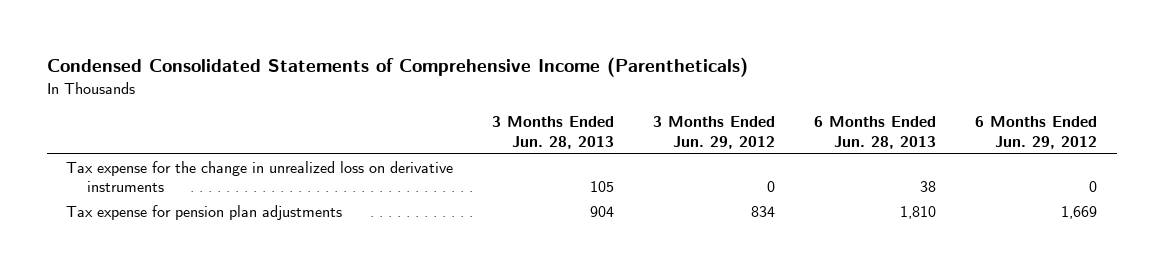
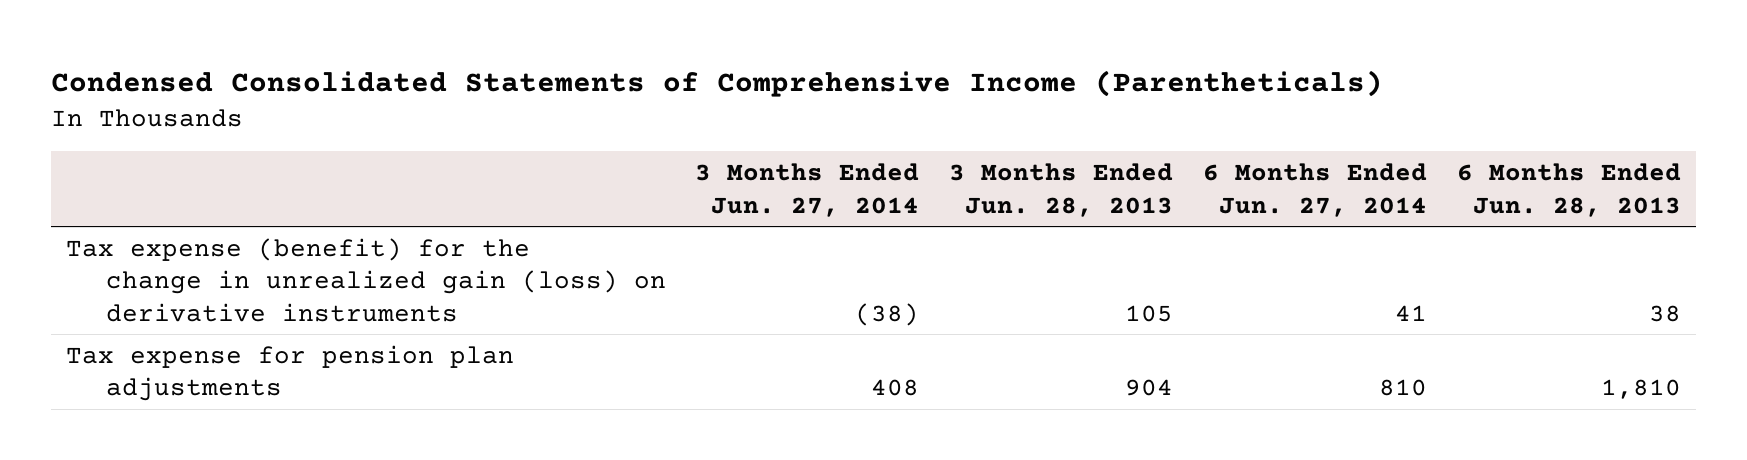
[653,116,776,150] 3 Months Ended Jun. 29, 2012 -> none
[975,116,1098,150] 6 Months Ended Jun. 29, 2012 -> none
none -> [695,163,920,217] 3 Months Ended Jun. 27, 2014
none -> [1203,163,1428,217] 6 Months Ended Jun. 27, 2014
[66,160,454,193] Tax expense for the change in unrealized loss on derivative instruments -> [65,237,666,322] Tax expense (benefit) for the change in unrealized gain (loss) on derivative instruments

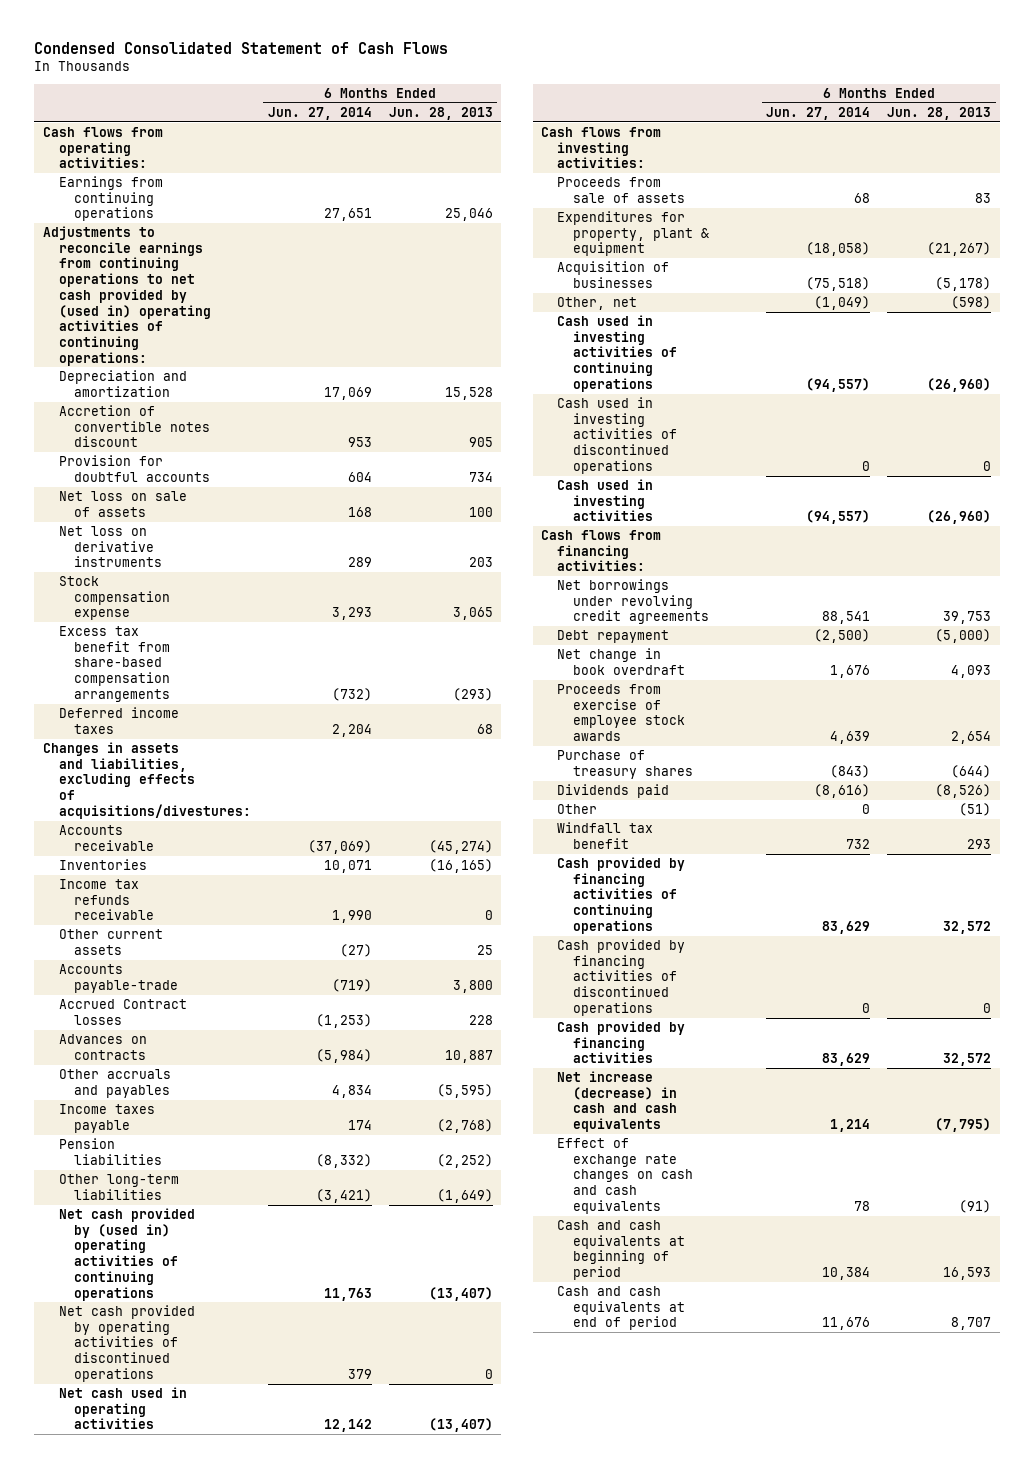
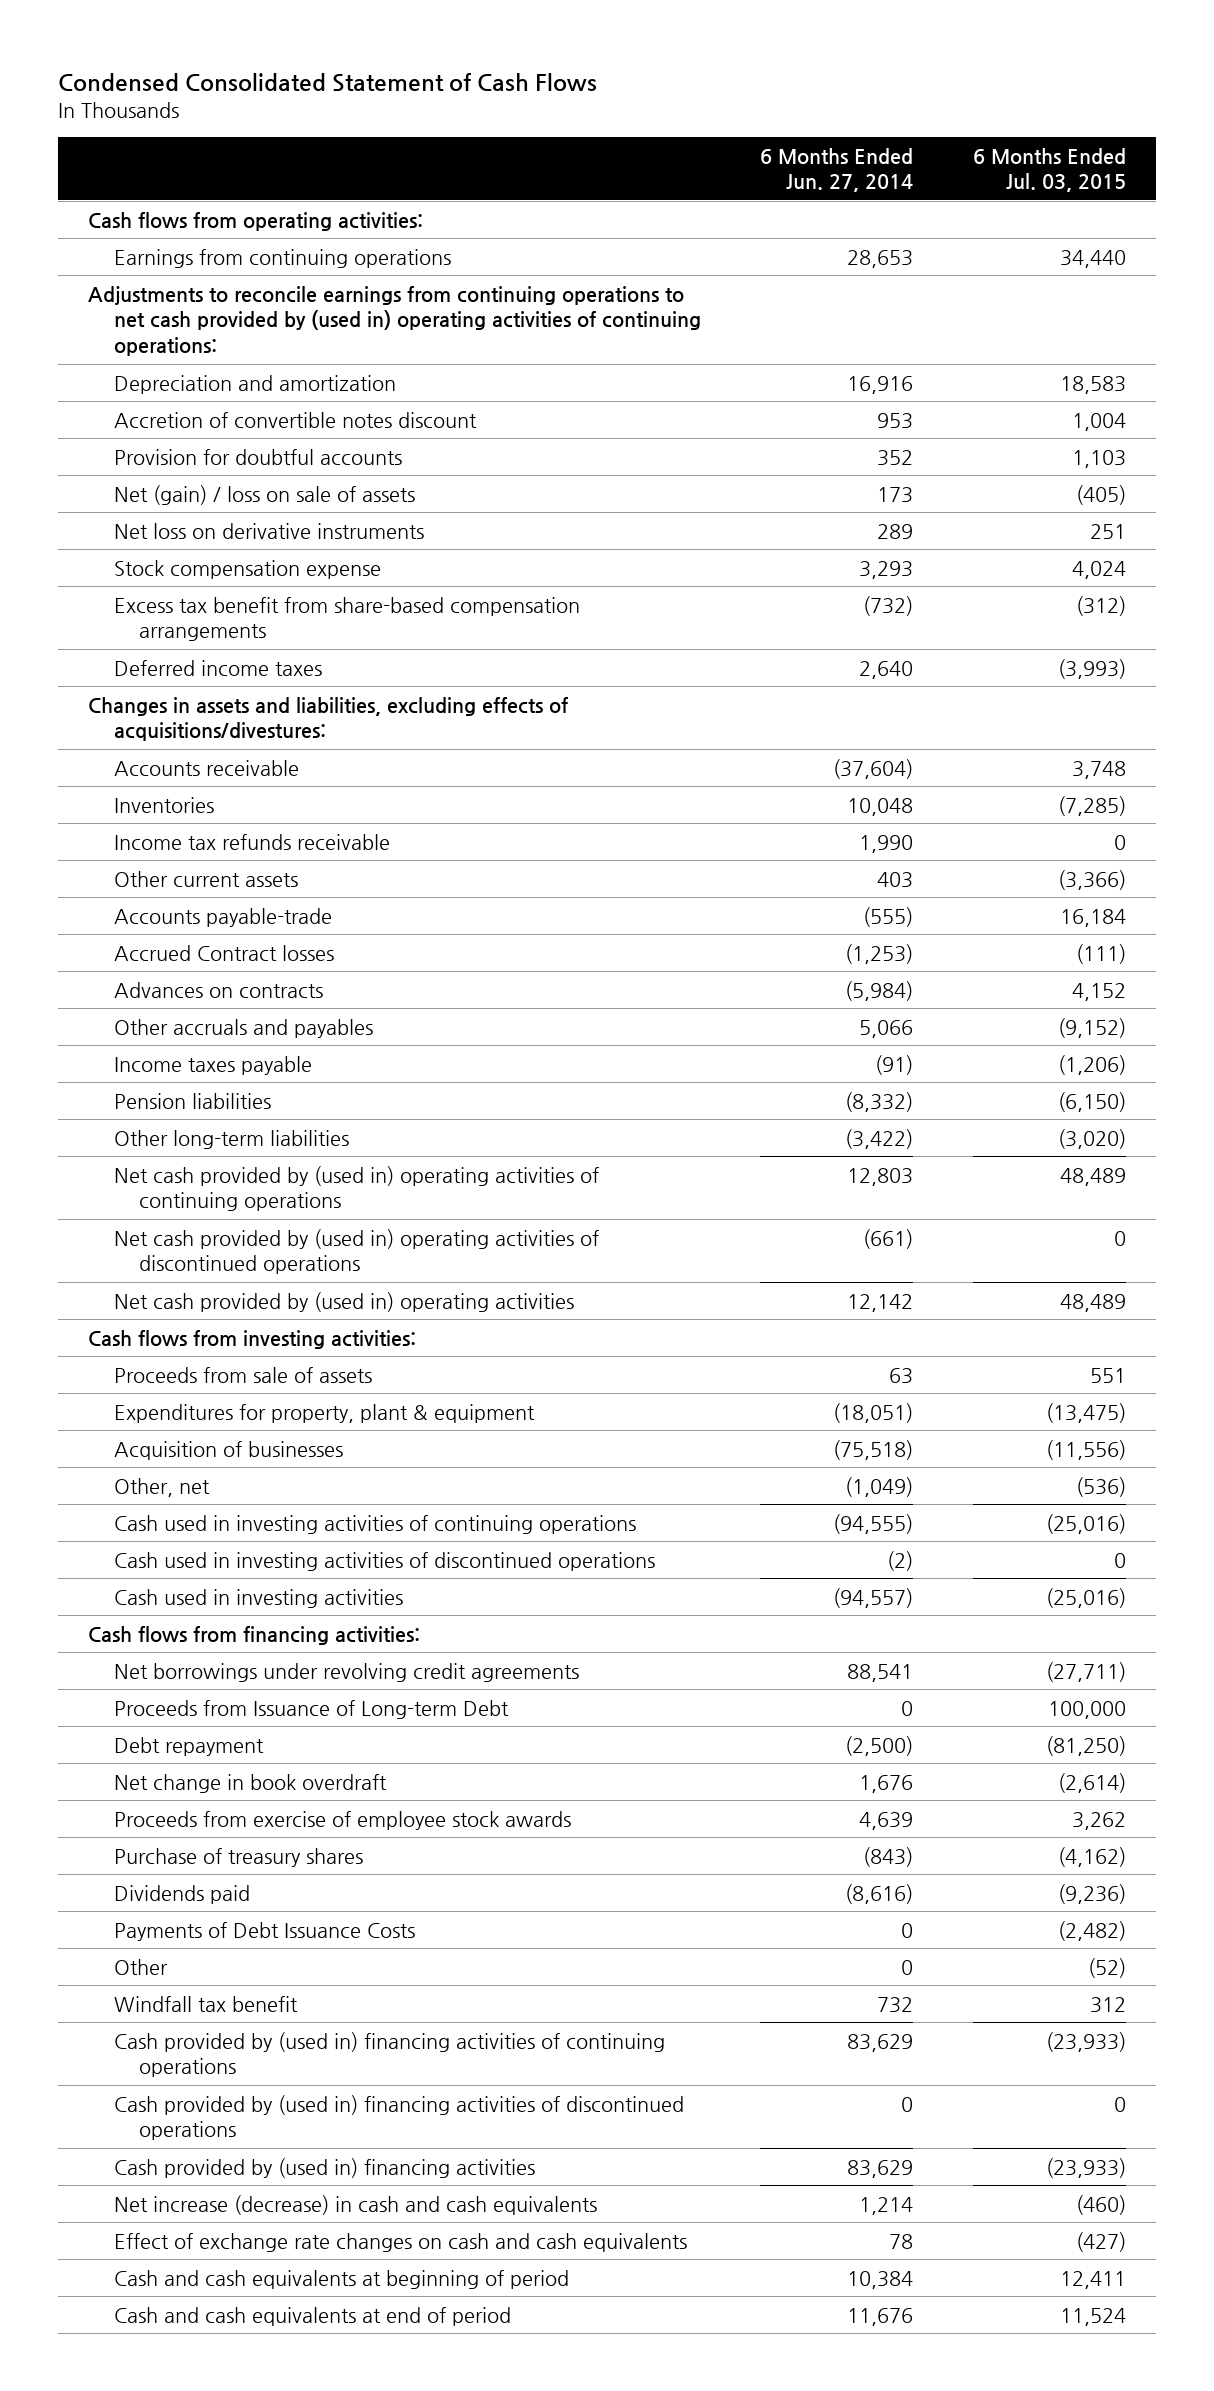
[388,106,493,120] Jun. 28, 2013 -> none
none -> [973,147,1127,193] 6 Months Ended Jul. 03, 2015
[323,208,372,222] 27,651 -> [847,249,914,268] 28,653
[323,386,372,400] 17,069 -> [847,375,914,394] 16,916
[347,471,372,482] 604 -> [877,449,914,466] 352
[58,491,187,517] Net loss on sale of assets -> [113,484,415,505] Net (gain) / loss on sale of assets
[347,506,372,517] 168 -> [877,486,914,503] 173
[331,723,372,737] 2,204 -> [859,660,914,679] 2,640
[307,839,372,854] (37,069) -> [833,758,914,779] (37,604)
[323,860,372,874] 10,071 -> [847,797,914,816] 10,048
[339,943,372,957] (27) -> [877,871,914,888] 403
[331,978,372,992] (719) -> [863,906,914,927] (555)
[331,1084,372,1098] 4,834 -> [859,1019,914,1038] 5,066
[347,1119,372,1130] 174 -> [875,1054,914,1075] (91)
[315,1188,372,1203] (3,421) -> [845,1128,914,1149] (3,422)
[323,1287,372,1301] 11,763 -> [847,1167,914,1186] 12,803
[58,1305,195,1382] Net cash provided by operating activities of discontinued operations -> [113,1228,599,1275] Net cash provided by (used in) operating activities of discontinued operations
[347,1368,372,1379] 379 -> [863,1228,914,1249] (661)
[58,1387,187,1430] Net cash used in operating activities -> [113,1291,574,1312] Net cash provided by (used in) operating activities
[854,192,871,203] 68 -> [889,1367,914,1384] 63
[806,242,871,257] (18,058) -> [833,1402,914,1423] (18,051)
[806,377,871,392] (94,557) -> [833,1513,914,1534] (94,555)
[862,460,871,471] 0 -> [887,1550,914,1571] (2)
none -> [113,1699,509,1719] Proceeds from Issuance of Long-term Debt
none -> [113,1921,415,1941] Payments of Debt Issuance Costs
[557,857,686,934] Cash provided by financing activities of continuing operations -> [113,2031,665,2078] Cash provided by (used in) financing activities of continuing operations
[557,939,686,1016] Cash provided by financing activities of discontinued operations -> [113,2094,684,2141] Cash provided by (used in) financing activities of discontinued operations
[557,1021,686,1064] Cash provided by financing activities -> [113,2157,535,2178] Cash provided by (used in) financing activities

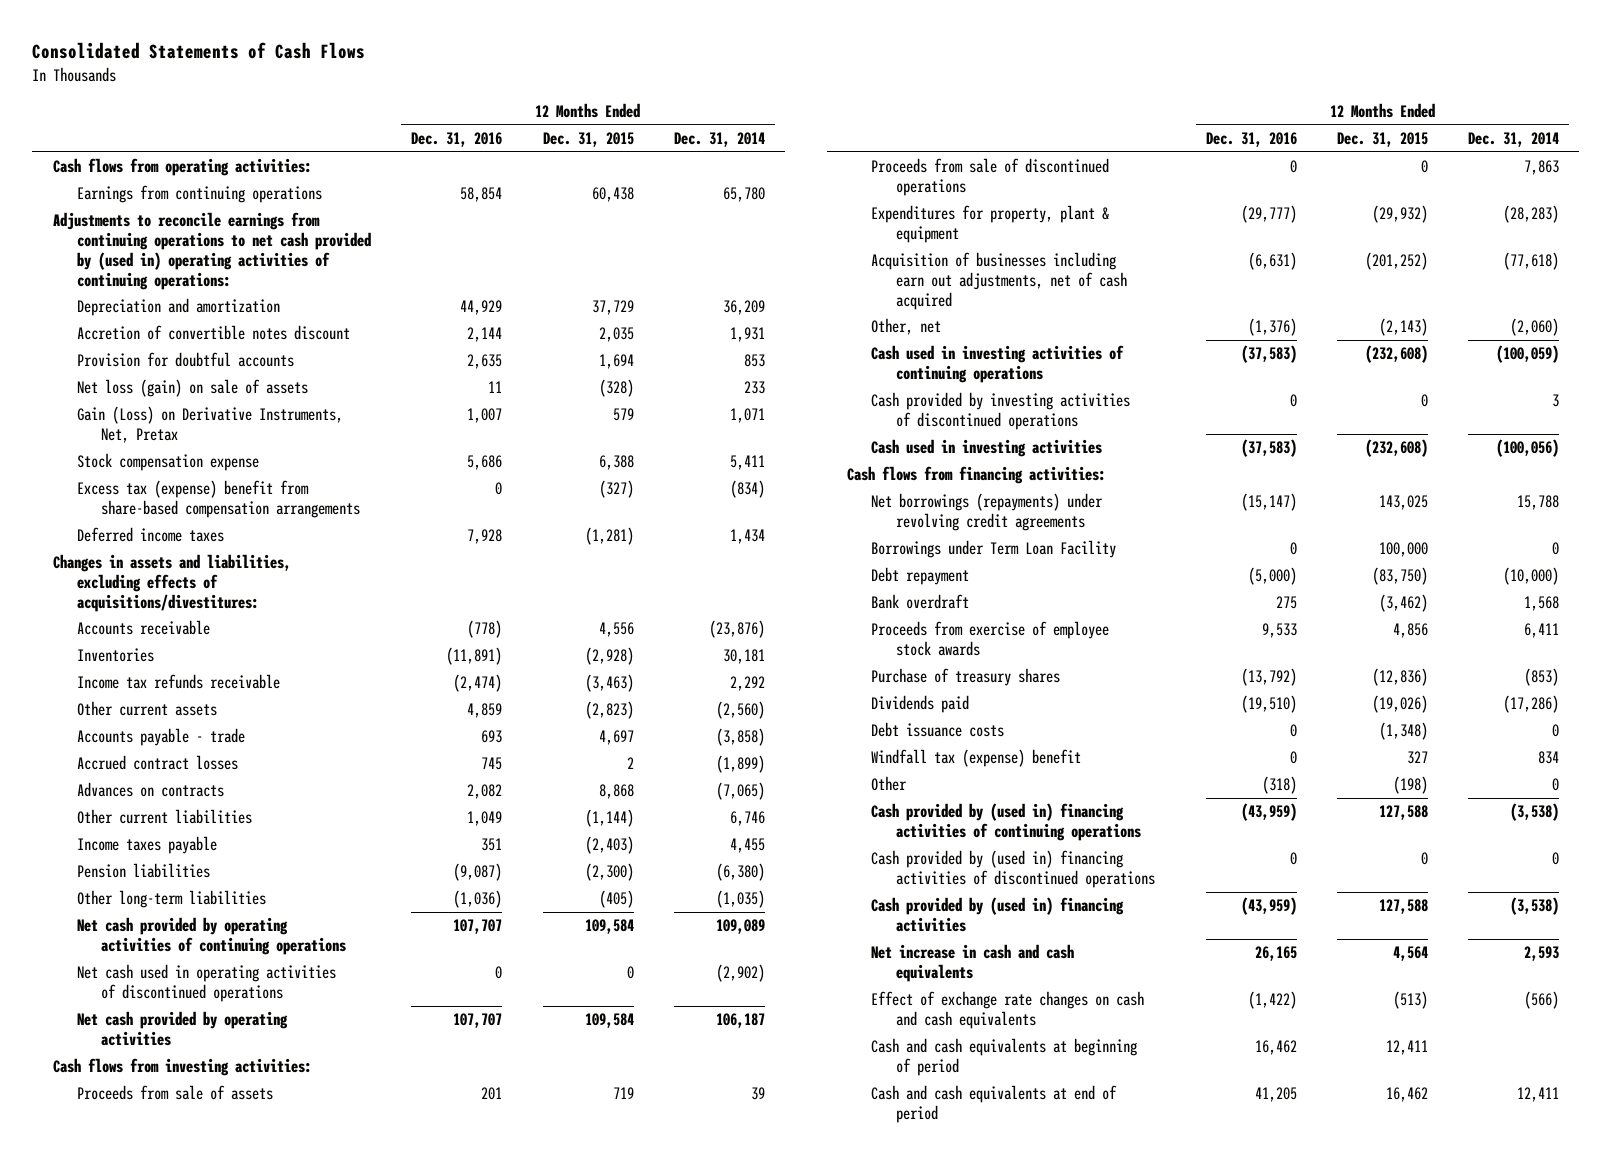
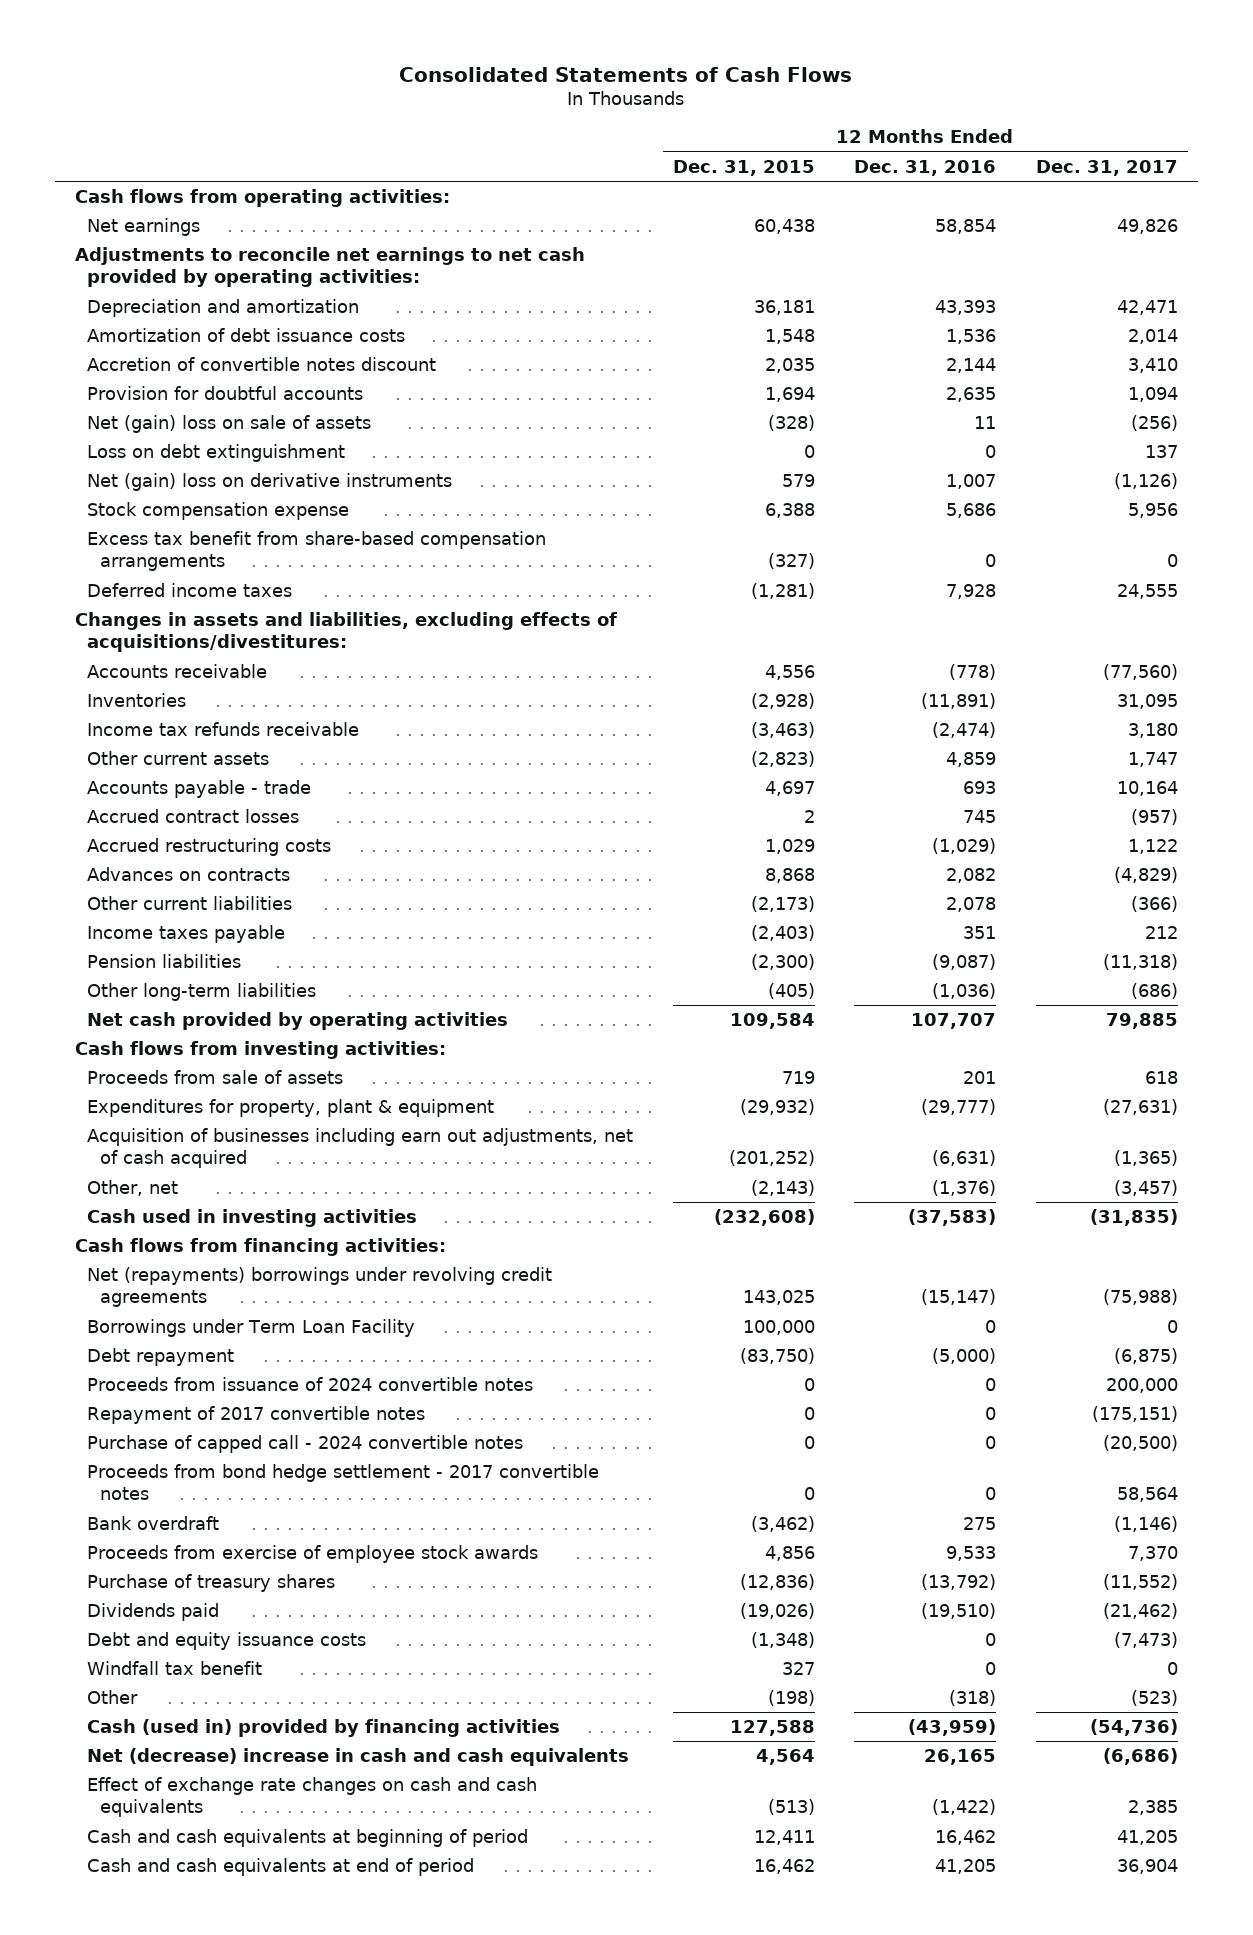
[673,131,765,147] Dec. 31, 2014 -> none
none -> [1035,159,1178,176] Dec. 31, 2017
[77,185,323,204] Earnings from continuing operations -> [87,218,201,237] Net earnings
[52,212,372,290] Adjustments to reconcile earnings from continuing operations to net cash provided by (used in) operating activities of continuing operations: -> [74,247,585,288] Adjustments to reconcile net earnings to net cash provided by operating activities:
[460,300,503,316] 44,929 -> [935,300,997,316] 43,393
[591,300,634,316] 37,729 -> [753,300,815,316] 36,181
none -> [87,328,406,343] Amortization of debt issuance costs
[77,379,309,398] Net loss (gain) on sale of assets -> [87,415,372,434] Net (gain) loss on sale of assets
none -> [87,444,346,463] Loss on debt extinguishment
[77,406,344,444] Gain (Loss) on Derivative Instruments, Net, Pretax -> [87,473,453,492] Net (gain) loss on derivative instruments
[77,480,361,519] Excess tax (expense) benefit from share-based compensation arrangements -> [87,531,547,572] Excess tax benefit from share-based compensation arrangements
none -> [87,838,332,857] Accrued restructuring costs
[467,811,503,827] 1,049 -> [946,897,997,913] 2,078
[584,809,634,828] (1,144) -> [750,896,815,913] (2,173)
[77,917,347,956] Net cash provided by operating activities of continuing operations -> none
[77,964,337,1003] Net cash used in operating activities of discontinued operations -> none
[871,158,1110,197] Proceeds from sale of discontinued operations -> none
[871,345,1125,384] Cash used in investing activities of continuing operations -> none
[871,392,1131,431] Cash provided by investing activities of discontinued operations -> none
[871,493,1104,532] Net borrowings (repayments) under revolving credit agreements -> [87,1267,553,1308] Net (repayments) borrowings under revolving credit agreements
none -> [87,1377,534,1392] Proceeds from issuance of 2024 convertible notes
none -> [87,1406,426,1425] Repayment of 2017 convertible notes
none -> [87,1435,524,1454] Purchase of capped call - 2024 convertible notes
none -> [87,1464,600,1501] Proceeds from bond hedge settlement - 2017 convertible notes
[871,722,1005,738] Debt issuance costs -> [87,1632,367,1651] Debt and equity issuance costs
[871,749,1082,768] Windfall tax (expense) benefit -> [87,1661,263,1676] Windfall tax benefit
[871,803,1141,842] Cash provided by (used in) financing activities of continuing operations -> none
[871,850,1155,889] Cash provided by (used in) financing activities of discontinued operations -> none
[871,897,1125,933] Cash provided by (used in) financing activities -> [87,1719,561,1738] Cash (used in) provided by financing activities
[871,944,1075,983] Net increase in cash and cash equivalents -> [87,1748,630,1767] Net (decrease) increase in cash and cash equivalents

